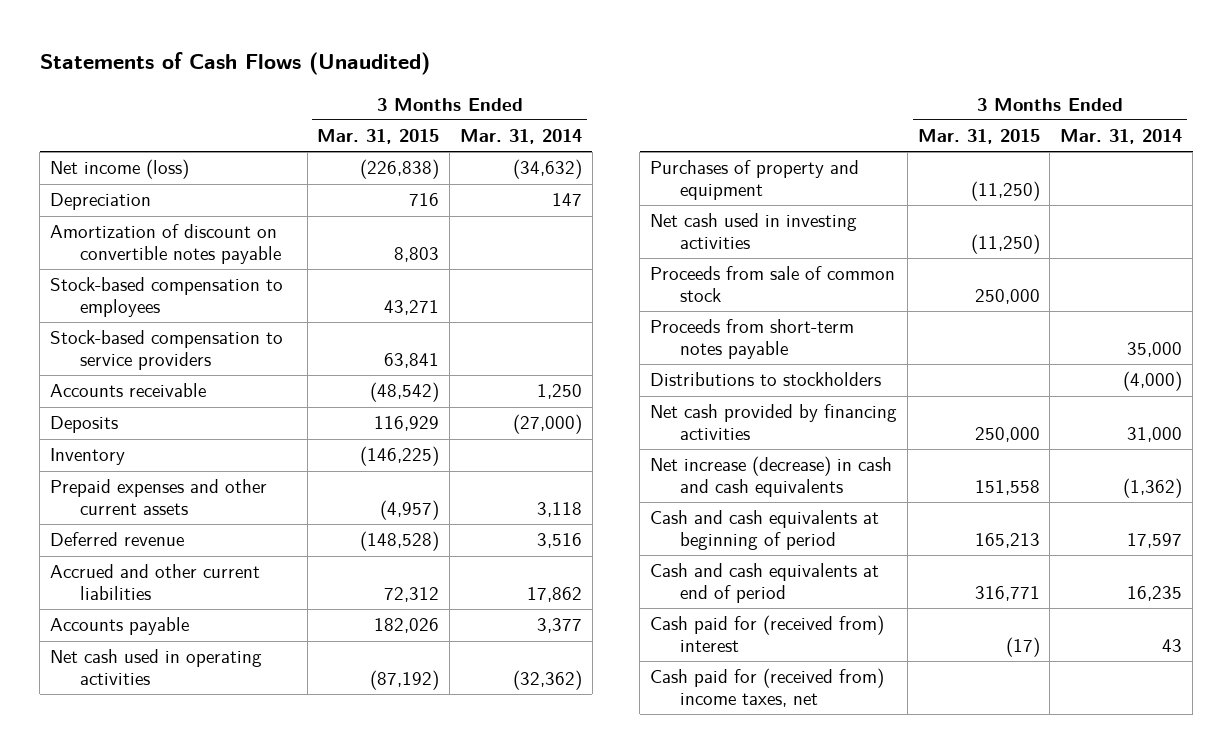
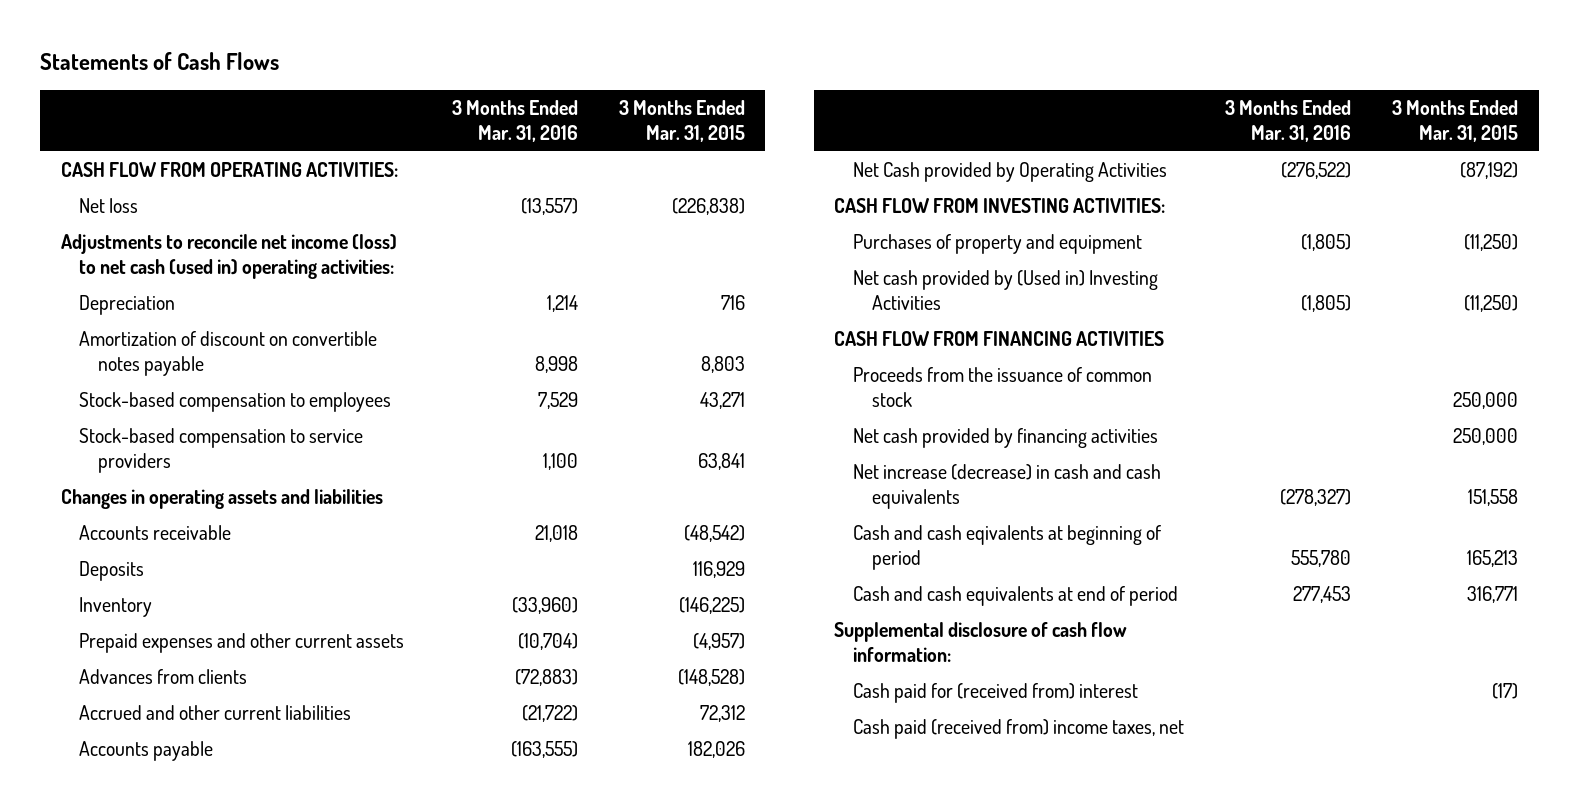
[39,52,430,76] Statements of Cash Flows (Unaudited) -> [40,52,280,71] Statements of Cash Flows
[460,129,583,145] Mar. 31, 2014 -> none
none -> [451,99,578,142] 3 Months Ended Mar. 31, 2016
none -> [60,161,398,177] CASH FLOW FROM OPERATING ACTIVITIES:
[49,159,189,180] Net income (loss) -> [79,197,139,213] Net loss
none -> [60,233,397,280] Adjustments to reconcile net income (loss) to net cash (used in) operating activities:
none -> [60,488,383,509] Changes in operating assets and liabilities
[49,532,184,547] Deferred revenue -> [79,668,248,684] Advances from clients
[49,649,262,686] Net cash used in operating activities -> [853,161,1168,182] Net Cash provided by Operating Activities
none -> [834,197,1166,213] CASH FLOW FROM INVESTING ACTIVITIES:
[650,319,855,360] Proceeds from short-term notes payable -> none
[650,372,882,387] Distributions to stockholders -> none
[650,213,858,250] Net cash used in investing activities -> [853,269,1159,311] Net cash provided by (Used in) Investing Activities
none -> [834,330,1165,346] CASH FLOW FROM FINANCING ACTIVITIES
[650,266,896,303] Proceeds from sale of common stock -> [853,366,1153,408] Proceeds from the issuance of common stock
[650,510,880,551] Cash and cash equivalents at beginning of period -> [853,524,1162,571] Cash and cash eqivalents at beginning of period
none -> [834,621,1128,663] Supplemental disclosure of cash flow information:
[650,668,885,708] Cash paid for (received from) income taxes, net -> [853,718,1185,739] Cash paid (received from) income taxes, net

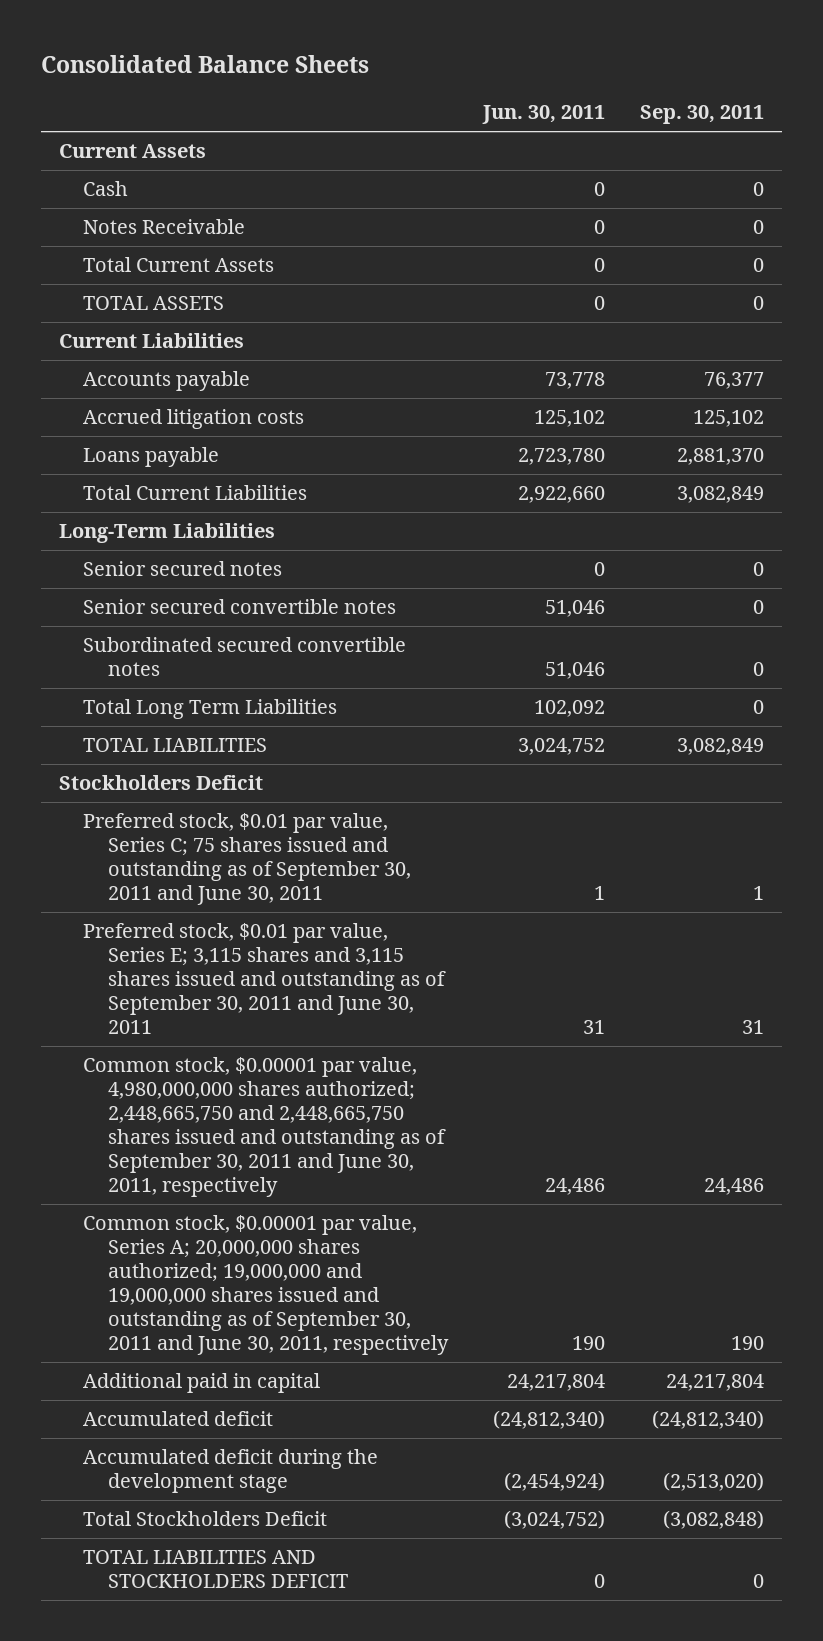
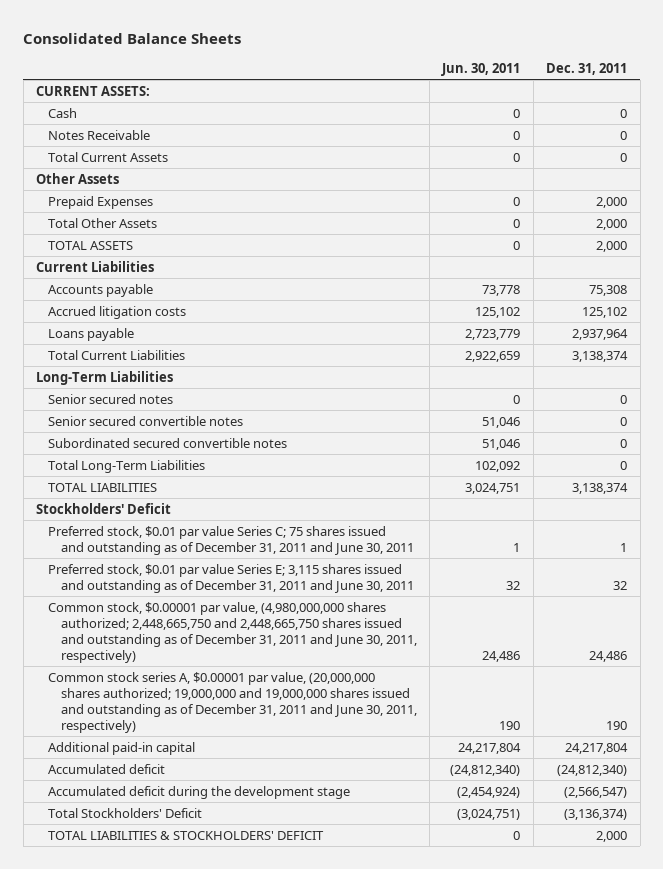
[640,105,765,125] Sep. 30, 2011 -> none
none -> [546,62,628,75] Dec. 31, 2011
[59,144,207,159] Current Assets -> [36,85,151,96] CURRENT ASSETS:
none -> [36,172,120,184] Other Assets
none -> [48,195,154,209] Prepaid Expenses
none -> [48,217,158,228] Total Other Assets
[517,448,605,466] 2,723,780 -> [465,328,521,340] 2,723,779
[517,486,605,504] 2,922,660 -> [465,350,521,362] 2,922,659
[83,699,338,720] Total Long Term Liabilities -> [48,459,206,473] Total Long-Term Liabilities
[517,738,605,756] 3,024,752 -> [465,482,521,494] 3,024,751
[59,775,264,791] Stockholders Deficit -> [36,502,172,514] Stockholders' Deficit
[83,813,411,905] Preferred stock, $0.01 par value, Series C; 75 shares issued and outstanding as of September 30, 2011 and June 30, 2011 -> [48,525,414,555] Preferred stock, $0.01 par value Series C; 75 shares issued and outstanding as of December 31, 2011 and June 30, 2011
[83,923,446,1034] Preferred stock, $0.01 par value, Series E; 3,115 shares and 3,115 shares issued and outstanding as of September 30, 2011 and June 30, 2011 -> [48,563,414,593] Preferred stock, $0.01 par value Series E; 3,115 shares issued and outstanding as of December 31, 2011 and June 30, 2011
[582,1019,605,1034] 31 -> [506,580,521,590] 32
[83,1057,446,1197] Common stock, $0.00001 par value, 4,980,000,000 shares authorized; 2,448,665,750 and 2,448,665,750 shares issued and outstanding as of September 30, 2011 and June 30, 2011, respectively -> [48,601,417,663] Common stock, $0.00001 par value, (4,980,000,000 shares authorized; 2,448,665,750 and 2,448,665,750 shares issued and outstanding as of December 31, 2011 and June 30, 2011, respectively)
[83,1215,449,1355] Common stock, $0.00001 par value, Series A; 20,000,000 shares authorized; 19,000,000 and 19,000,000 shares issued and outstanding as of September 30, 2011 and June 30, 2011, respectively -> [48,671,417,733] Common stock series A, $0.00001 par value, (20,000,000 shares authorized; 19,000,000 and 19,000,000 shares issued and outstanding as of December 31, 2011 and June 30, 2011, respectively)
[83,1373,321,1394] Additional paid in capital -> [48,741,196,755] Additional paid-in capital
[83,1511,328,1527] Total Stockholders Deficit -> [48,807,203,818] Total Stockholders' Deficit
[503,1510,605,1530] (3,024,752) -> [457,808,521,820] (3,024,751)
[83,1550,348,1589] TOTAL LIABILITIES AND STOCKHOLDERS DEFICIT -> [48,830,325,840] TOTAL LIABILITIES & STOCKHOLDERS' DEFICIT

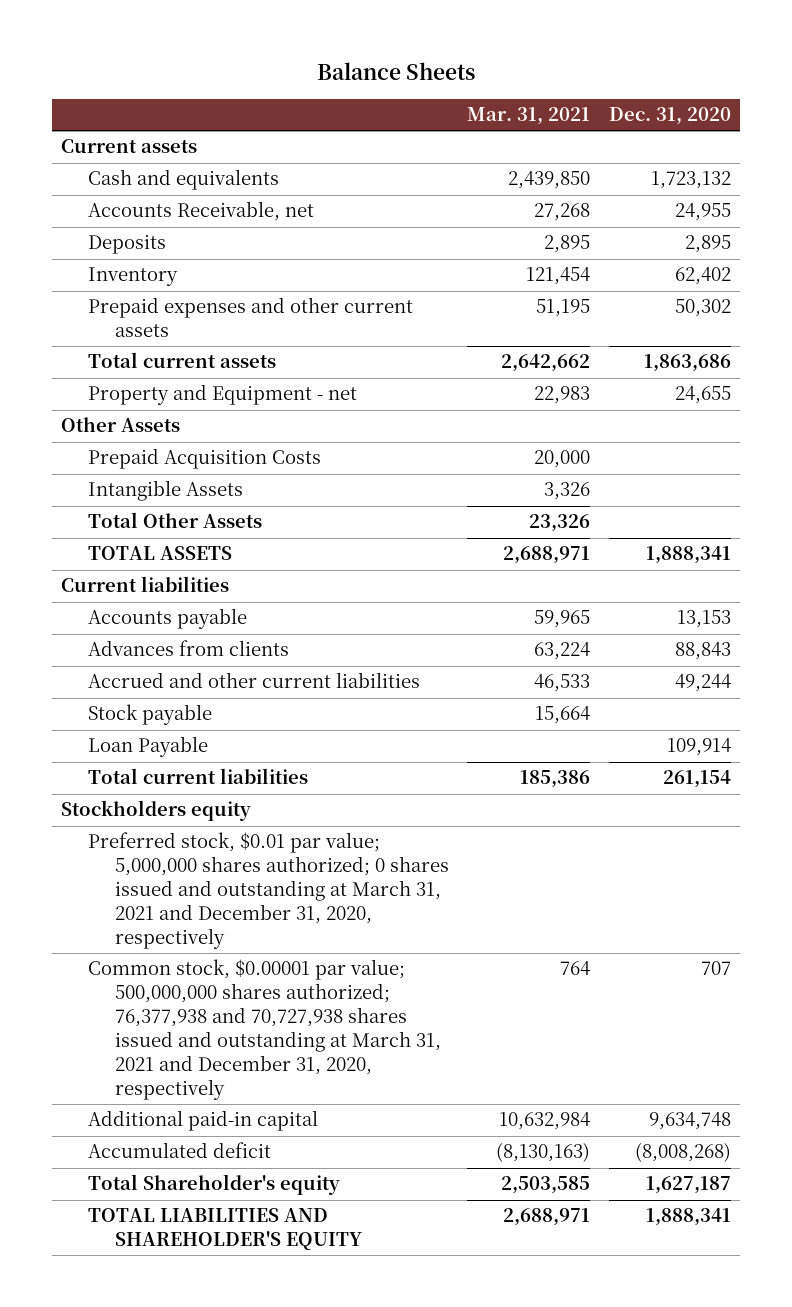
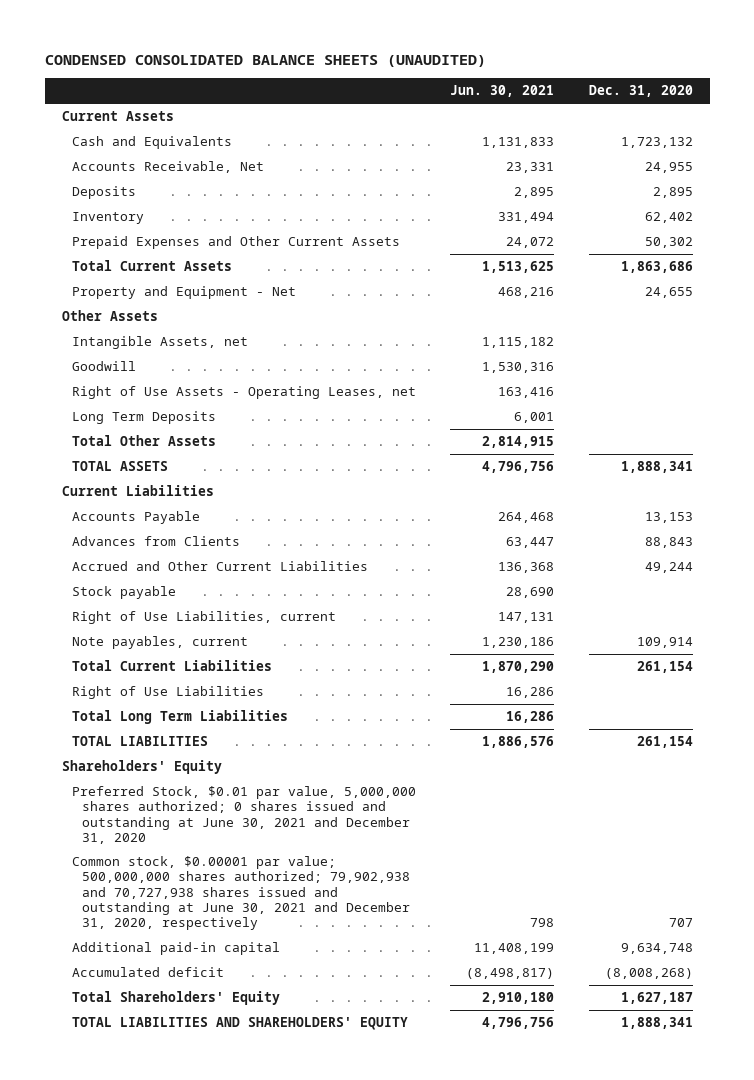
[317,62,476,81] Balance Sheets -> [44,55,486,68] CONDENSED CONSOLIDATED BALANCE SHEETS (UNAUDITED)
[467,107,591,126] Mar. 31, 2021 -> none
none -> [450,85,555,98] Jun. 30, 2021
[61,139,198,154] Current assets -> [61,111,174,122] Current Assets
[87,169,279,191] Cash and equivalents -> [71,136,232,150] Cash and Equivalents
[87,201,314,222] Accounts Receivable, net -> [71,161,264,174] Accounts Receivable, Net
[87,297,413,338] Prepaid expenses and other current assets -> [71,236,400,250] Prepaid Expenses and Other Current Assets
[87,352,276,369] Total current assets -> [71,260,232,272] Total Current Assets
[87,384,357,406] Property and Equipment - net -> [71,286,296,300] Property and Equipment - Net
[87,448,321,470] Prepaid Acquisition Costs -> none
[87,480,243,502] Intangible Assets -> [71,336,248,350] Intangible Assets, net
none -> [71,361,136,372] Goodwill
none -> [71,386,416,400] Right of Use Assets - Operating Leases, net
none -> [71,411,216,425] Long Term Deposits
[61,576,230,593] Current liabilities -> [61,485,214,497] Current Liabilities
[87,608,247,630] Accounts payable -> [71,511,200,525] Accounts Payable
[87,640,289,657] Advances from clients -> [71,536,240,547] Advances from Clients
[87,672,420,689] Accrued and other current liabilities -> [71,561,368,572] Accrued and Other Current Liabilities
none -> [71,611,336,625] Right of Use Liabilities, current
[87,736,208,758] Loan Payable -> [71,636,248,650] Note payables, current
[87,768,308,785] Total current liabilities -> [71,660,272,672] Total Current Liabilities
none -> [71,686,264,700] Right of Use Liabilities
none -> [71,710,288,725] Total Long Term Liabilities
none -> [71,736,208,747] TOTAL LIABILITIES
[61,800,252,822] Stockholders equity -> [61,760,222,775] Shareholders' Equity
[87,832,449,949] Preferred stock, $0.01 par value; 5,000,000 shares authorized; 0 shares issued and outstanding at March 31, 2021 and December 31, 2020, respectively -> [71,786,416,844] Preferred Stock, $0.01 par value, 5,000,000 shares authorized; 0 shares issued and outstanding at June 30, 2021 and December 31, 2020
[87,959,441,1100] Common stock, $0.00001 par value; 500,000,000 shares authorized; 76,377,938 and 70,727,938 shares issued and outstanding at March 31, 2021 and December 31, 2020, respectively -> [71,856,410,930] Common stock, $0.00001 par value; 500,000,000 shares authorized; 79,902,938 and 70,727,938 shares issued and outstanding at June 30, 2021 and December 31, 2020, respectively
[87,1174,340,1196] Total Shareholder's equity -> [71,991,280,1006] Total Shareholders' Equity
[87,1208,362,1251] TOTAL LIABILITIES AND SHAREHOLDER'S EQUITY -> [71,1017,408,1031] TOTAL LIABILITIES AND SHAREHOLDERS' EQUITY

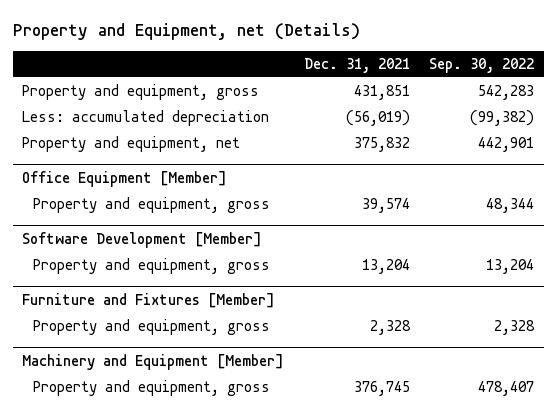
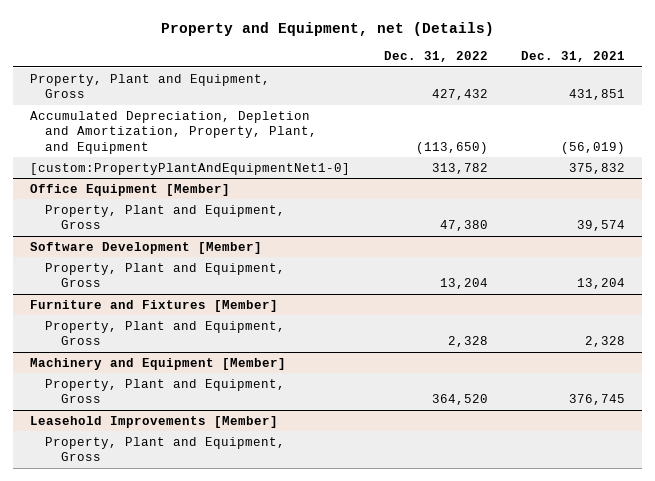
[428,57,534,73] Sep. 30, 2022 -> none
none -> [383,51,488,63] Dec. 31, 2022
[22,84,260,101] Property and equipment, gross -> [30,73,271,99] Property, Plant and Equipment, Gross
[22,110,270,127] Less: accumulated depreciation -> [30,110,318,154] Accumulated Depreciation, Depletion and Amortization, Property, Plant, and Equipment
[22,136,241,153] Property and equipment, net -> [30,162,351,175] [custom:PropertyPlantAndEquipmentNet1-0]
[32,197,270,214] Property and equipment, gross -> [45,204,286,230] Property, Plant and Equipment, Gross
[32,258,270,275] Property and equipment, gross -> [45,262,286,288] Property, Plant and Equipment, Gross
[32,319,270,336] Property and equipment, gross -> [45,320,286,346] Property, Plant and Equipment, Gross
[32,380,270,397] Property and equipment, gross -> [45,378,286,404] Property, Plant and Equipment, Gross
none -> [30,415,279,428] Leasehold Improvements [Member]
none -> [45,436,286,462] Property, Plant and Equipment, Gross

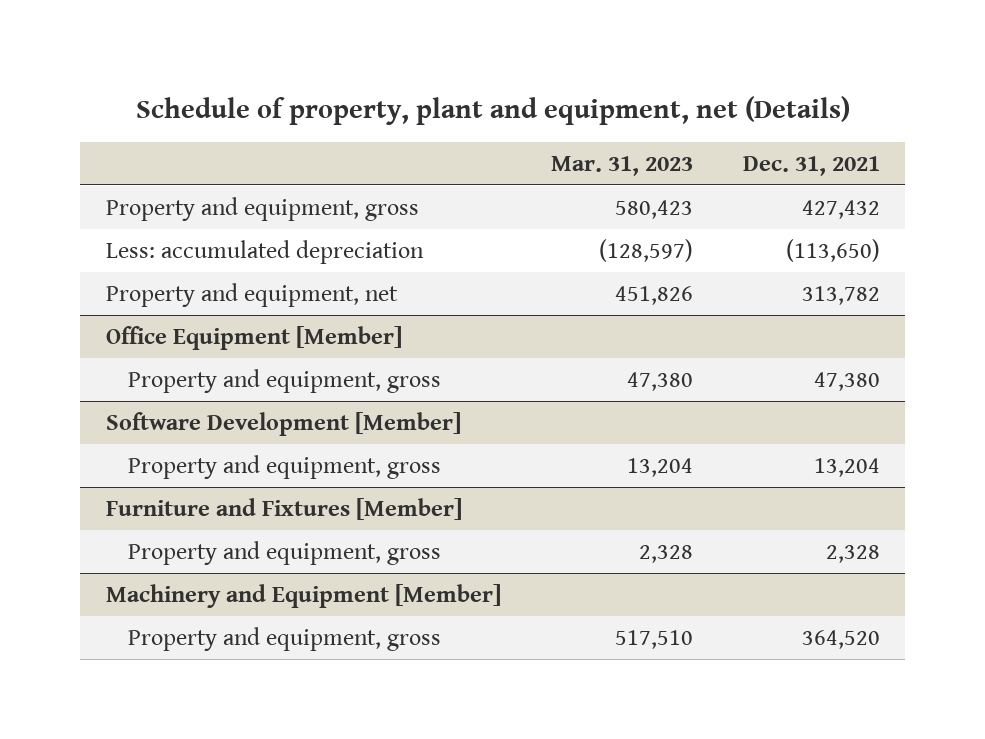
[160,21,494,36] Property and Equipment, net (Details) -> [135,95,850,125] Schedule of property, plant and equipment, net (Details)
[383,51,488,63] Dec. 31, 2022 -> none
none -> [550,155,693,176] Mar. 31, 2023
[30,162,351,175] [custom:PropertyPlantAndEquipmentNet1-0] -> none
[30,73,271,99] Property, Plant and Equipment, Gross -> [105,197,419,222] Property and equipment, gross
[569,89,626,101] 431,851 -> [801,200,880,220] 427,432
[30,110,318,154] Accumulated Depreciation, Depletion and Amortization, Property, Plant, and Equipment -> [105,240,424,265] Less: accumulated depreciation
[561,141,626,154] (56,019) -> [785,239,880,263] (113,650)
none -> [105,283,398,308] Property and equipment, net
[45,204,286,230] Property, Plant and Equipment, Gross -> [127,369,441,394] Property and equipment, gross
[577,220,626,232] 39,574 -> [813,372,880,392] 47,380
[45,262,286,288] Property, Plant and Equipment, Gross -> [127,455,441,480] Property and equipment, gross
[45,320,286,346] Property, Plant and Equipment, Gross -> [127,541,441,566] Property and equipment, gross
[30,415,279,428] Leasehold Improvements [Member] -> none
[45,436,286,462] Property, Plant and Equipment, Gross -> none
[45,378,286,404] Property, Plant and Equipment, Gross -> [127,627,441,652] Property and equipment, gross
[569,394,626,406] 376,745 -> [801,630,880,650] 364,520

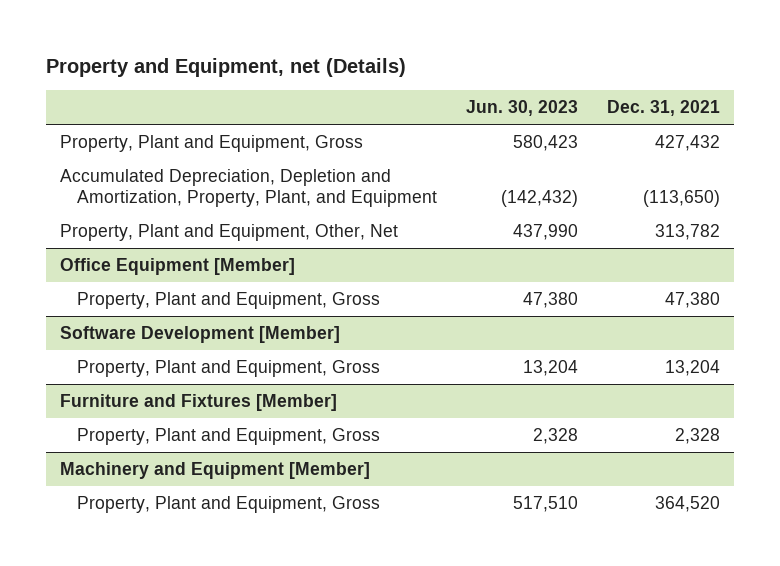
[135,95,850,125] Schedule of property, plant and equipment, net (Details) -> [45,57,406,77] Property and Equipment, net (Details)
[550,155,693,176] Mar. 31, 2023 -> none
none -> [466,100,579,117] Jun. 30, 2023
[105,197,419,222] Property and equipment, gross -> [60,135,364,153] Property, Plant and Equipment, Gross
[105,240,424,265] Less: accumulated depreciation -> [60,169,438,207] Accumulated Depreciation, Depletion and Amortization, Property, Plant, and Equipment
[105,283,398,308] Property and equipment, net -> [60,224,399,242] Property, Plant and Equipment, Other, Net
[127,369,441,394] Property and equipment, gross -> [77,292,381,310] Property, Plant and Equipment, Gross
[127,455,441,480] Property and equipment, gross -> [77,360,381,378] Property, Plant and Equipment, Gross
[127,541,441,566] Property and equipment, gross -> [77,428,381,446] Property, Plant and Equipment, Gross
[127,627,441,652] Property and equipment, gross -> [77,496,381,514] Property, Plant and Equipment, Gross

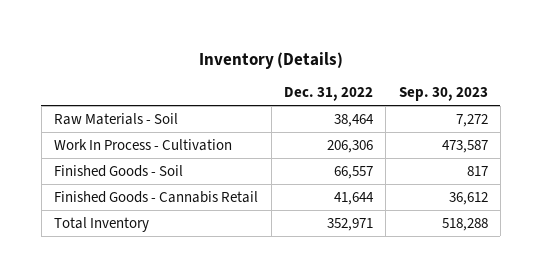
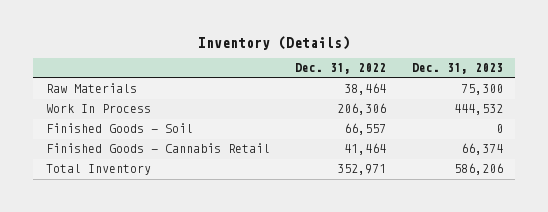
[398,87,488,102] Sep. 30, 2023 -> none
none -> [411,63,503,75] Dec. 31, 2023
[54,112,179,125] Raw Materials - Soil -> [45,83,137,94] Raw Materials
[54,138,233,151] Work In Process - Cultivation -> [45,104,151,114] Work In Process
[333,191,374,205] 41,644 -> [344,143,387,156] 41,464

